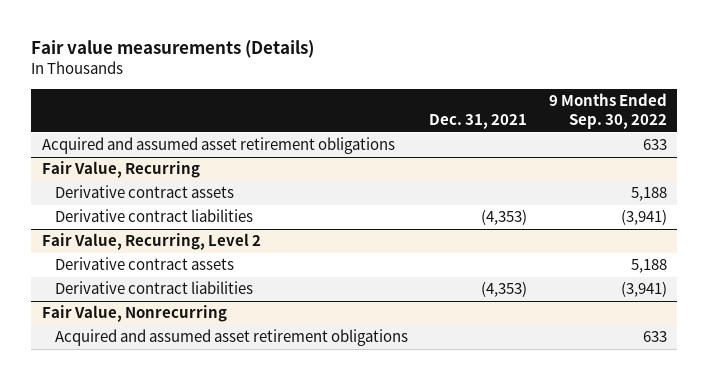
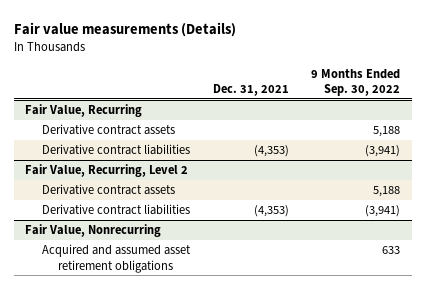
[41,137,395,155] Acquired and assumed asset retirement obligations -> none

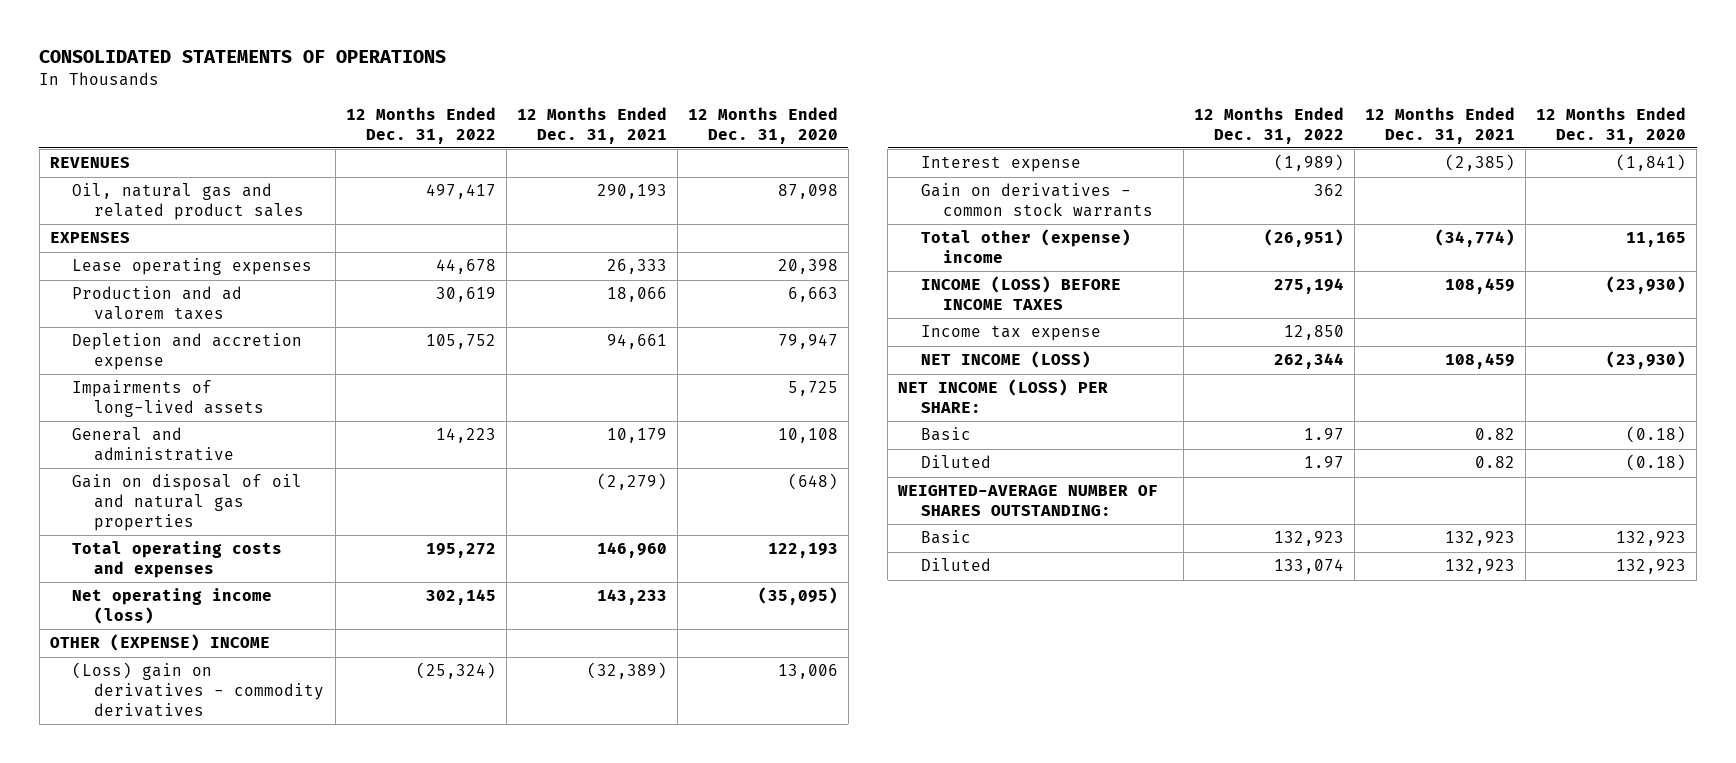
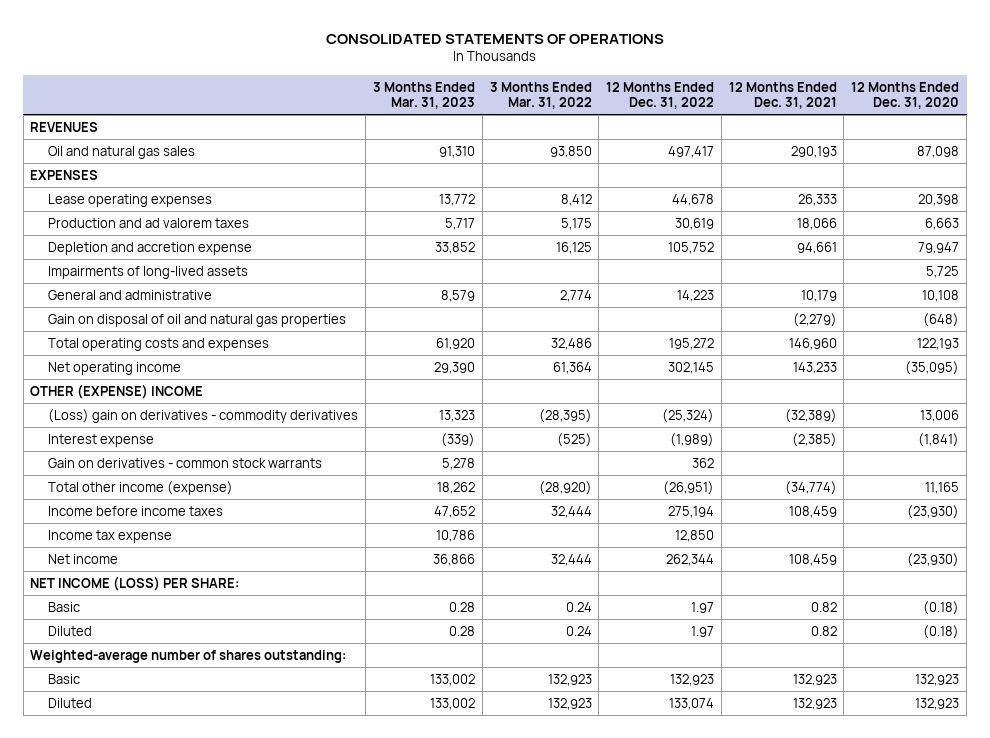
none -> [372,81,475,109] 3 Months Ended Mar. 31, 2023
none -> [489,81,592,109] 3 Months Ended Mar. 31, 2022
[72,183,305,221] Oil, natural gas and related product sales -> [48,145,196,159] Oil and natural gas sales
[72,588,273,625] Net operating income (loss) -> [48,361,182,375] Net operating income
[920,229,1131,264] Total other (expense) income -> [48,480,234,495] Total other income (expense)
[920,276,1121,311] INCOME (LOSS) BEFORE INCOME TAXES -> [48,505,224,516] Income before income taxes
[920,351,1091,369] NET INCOME (LOSS) -> [48,553,119,564] Net income
[897,485,1159,517] WEIGHTED-AVERAGE NUMBER OF SHARES OUTSTANDING: -> [30,649,347,663] Weighted-average number of shares outstanding:

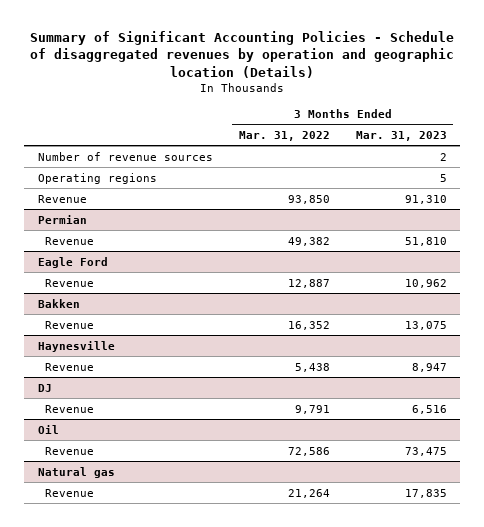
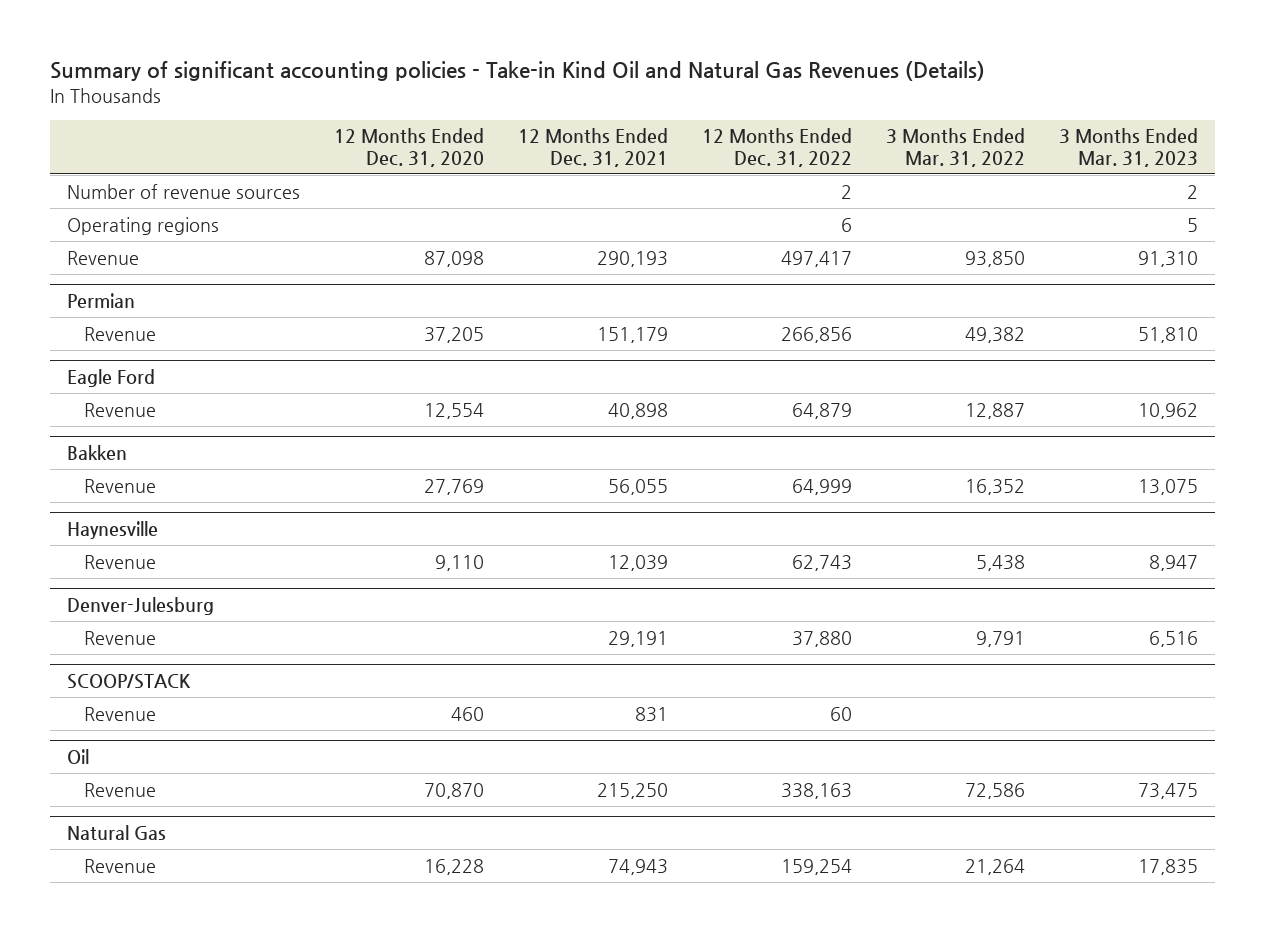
[30,30,455,78] Summary of Significant Accounting Policies - Schedule of disaggregated revenues by operation and geographic location (Details) -> [49,61,985,82] Summary of significant accounting policies - Take-in Kind Oil and Natural Gas Revenues (Details)
none -> [333,128,484,167] 12 Months Ended Dec. 31, 2020
none -> [517,128,668,167] 12 Months Ended Dec. 31, 2021
none -> [701,128,852,167] 12 Months Ended Dec. 31, 2022
[37,383,52,392] DJ -> [66,597,214,616] Denver-Julesburg
none -> [66,674,191,690] SCOOP/STACK
none -> [83,706,156,721] Revenue
[37,466,115,478] Natural gas -> [66,825,166,841] Natural Gas

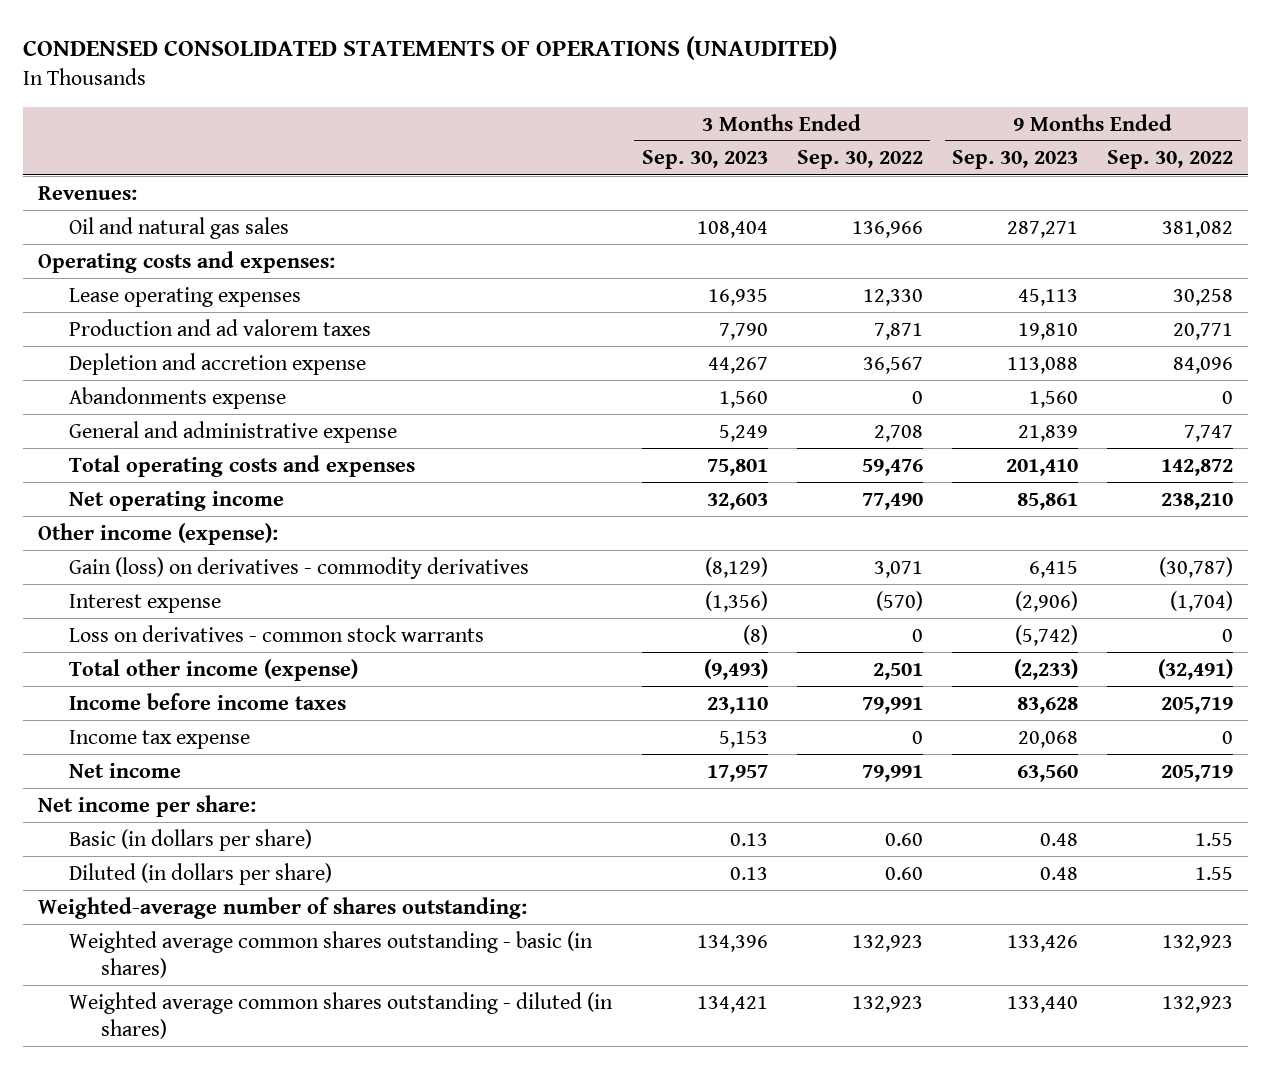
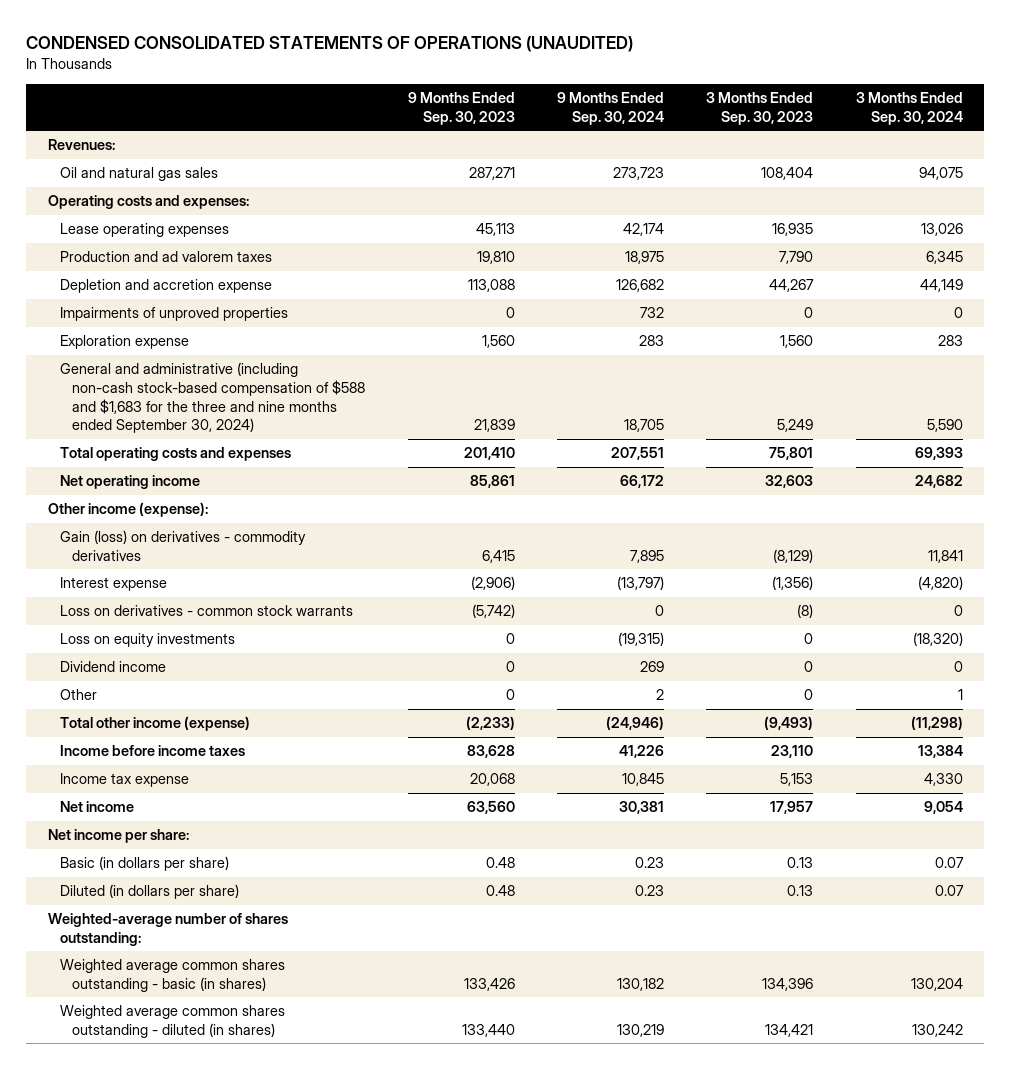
[796,150,923,170] Sep. 30, 2022 -> none
[1107,150,1234,170] Sep. 30, 2022 -> none
none -> [556,92,664,125] 9 Months Ended Sep. 30, 2024
none -> [855,92,963,125] 3 Months Ended Sep. 30, 2024
none -> [59,307,288,322] Impairments of unproved properties
[69,386,287,409] Abandonments expense -> [59,335,189,350] Exploration expense
[69,420,398,443] General and administrative expense -> [59,362,366,434] General and administrative (including non-cash stock-based compensation of $588 and $1,683 for the three and nine months ended September 30, 2024)
none -> [59,633,235,648] Loss on equity investments
none -> [59,661,166,673] Dividend income
none -> [59,689,97,701] Other

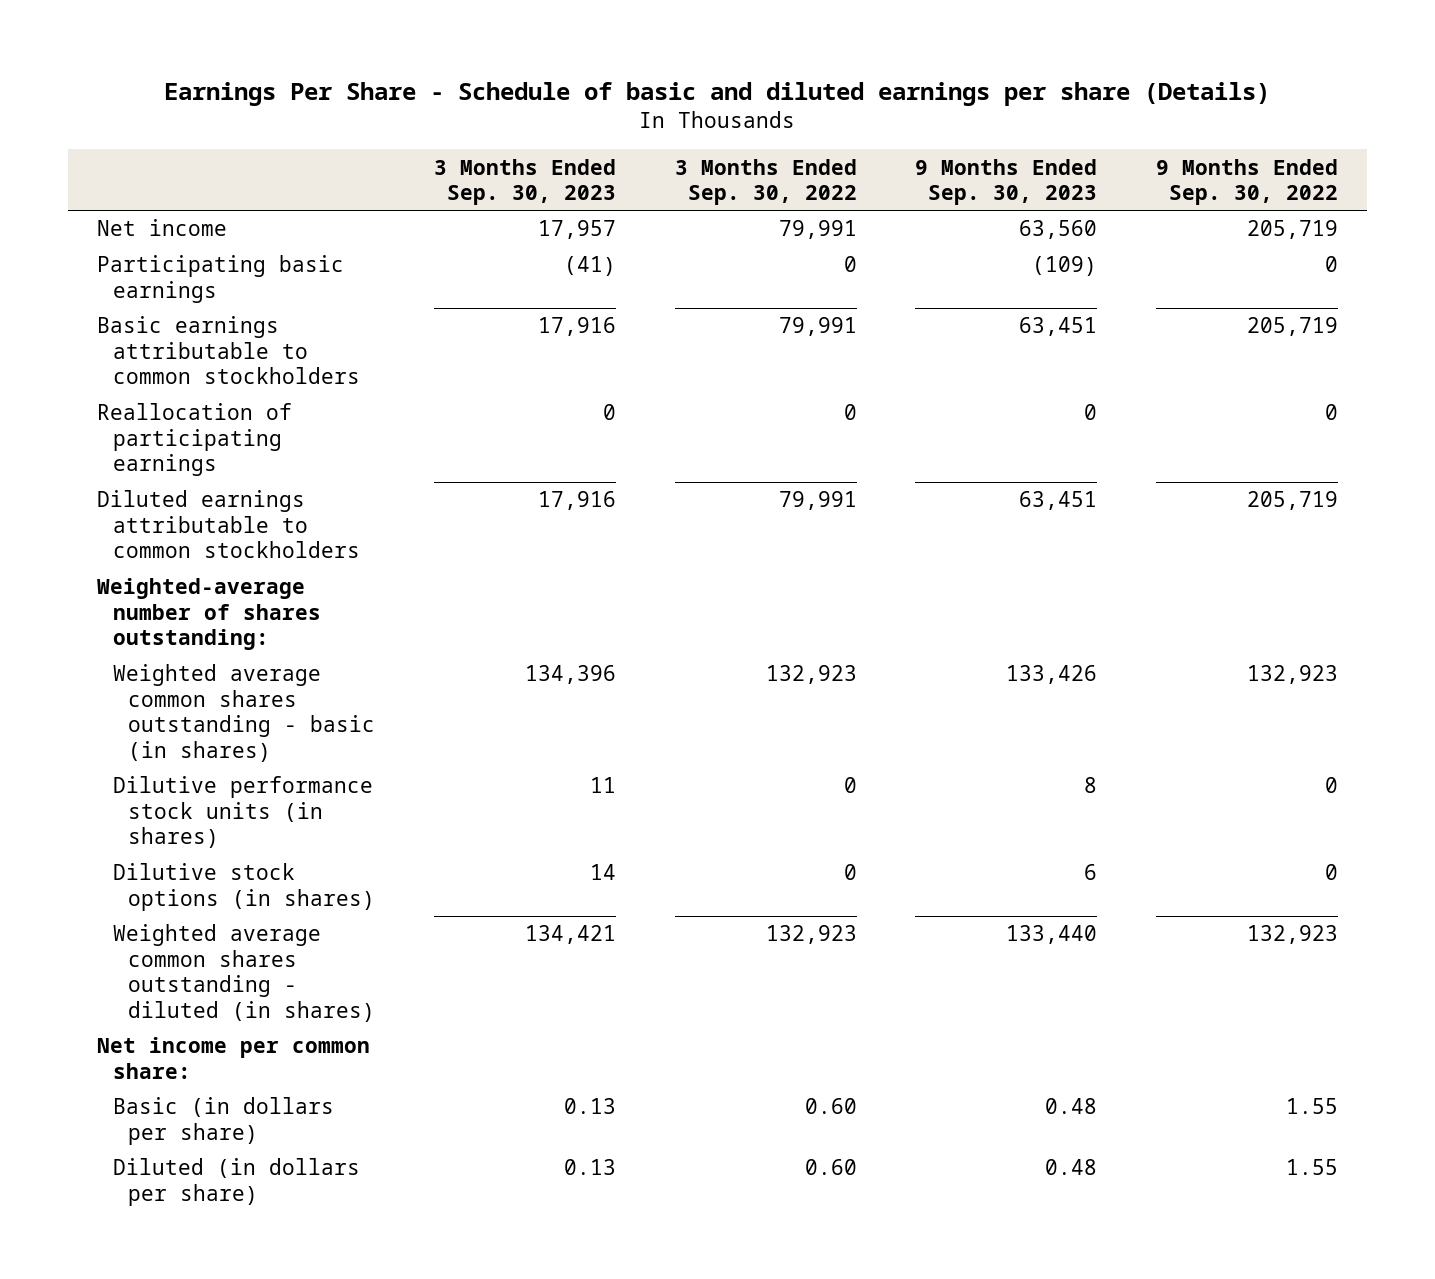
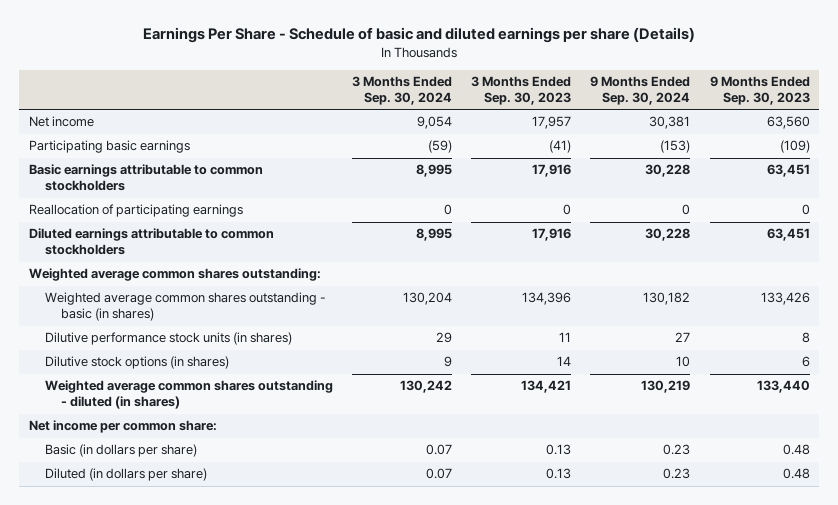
[674,158,857,206] 3 Months Ended Sep. 30, 2022 -> none
[1155,158,1338,206] 9 Months Ended Sep. 30, 2022 -> none
none -> [352,76,453,106] 3 Months Ended Sep. 30, 2024
none -> [590,76,691,106] 9 Months Ended Sep. 30, 2024
[97,578,321,651] Weighted-average number of shares outstanding: -> [28,268,321,282] Weighted average common shares outstanding:

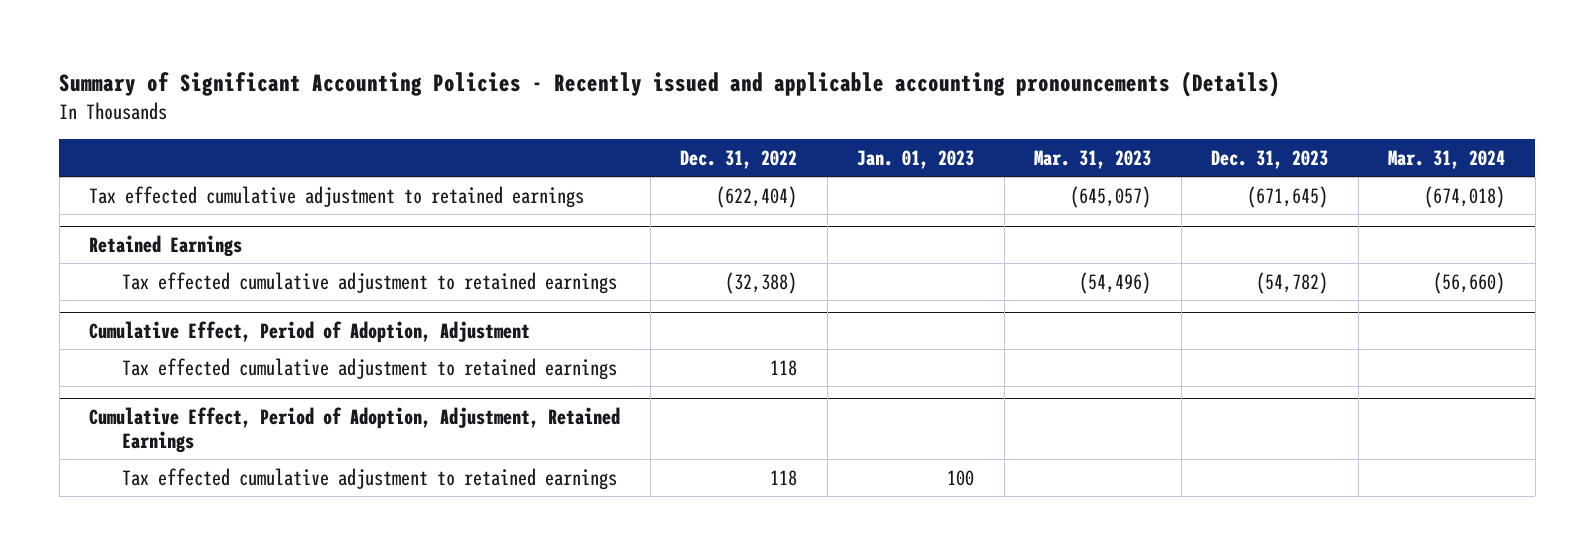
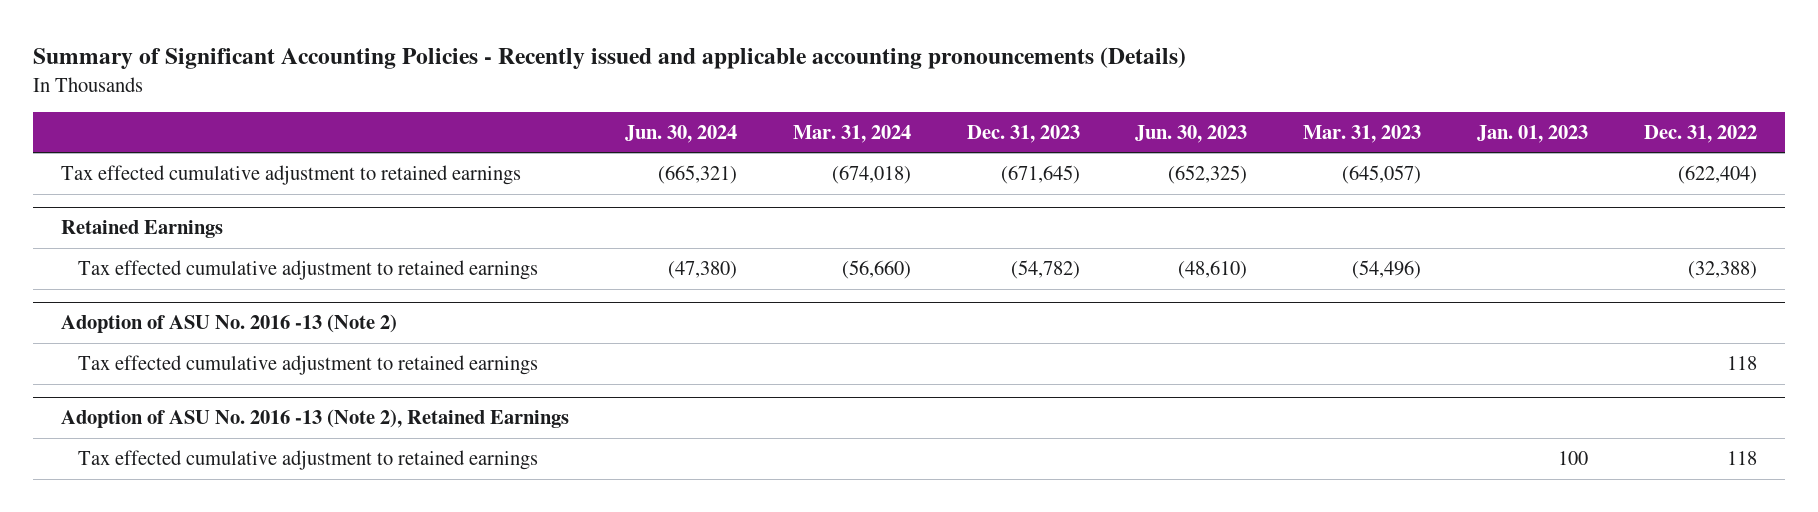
none -> [624,124,737,143] Jun. 30, 2024
none -> [1135,124,1248,143] Jun. 30, 2023
[89,320,531,343] Cumulative Effect, Period of Adoption, Adjustment -> [60,314,397,334] Adoption of ASU No. 2016 -13 (Note 2)
[89,406,621,453] Cumulative Effect, Period of Adoption, Adjustment, Retained Earnings -> none
none -> [60,409,569,429] Adoption of ASU No. 2016 -13 (Note 2), Retained Earnings

